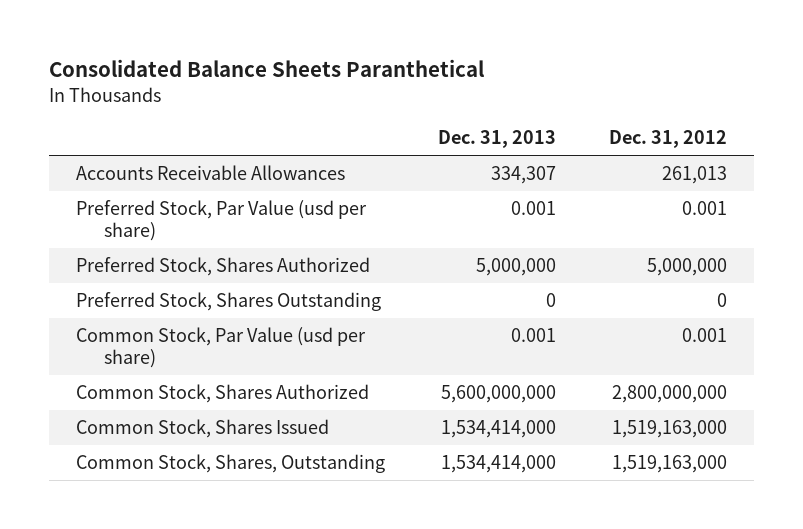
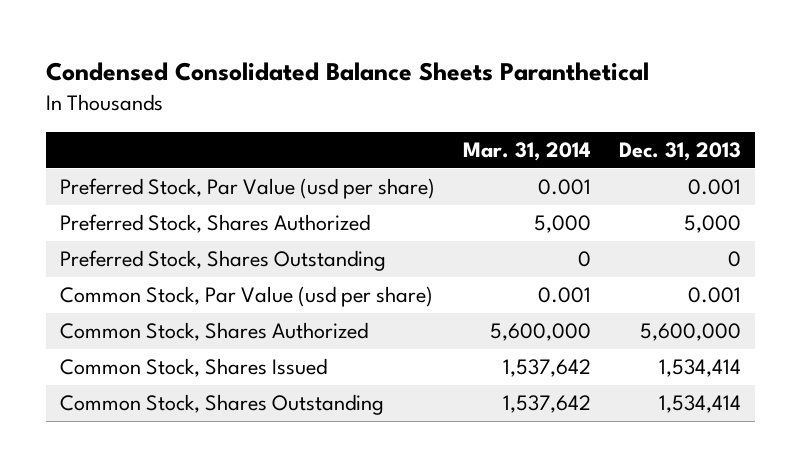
[49,59,485,78] Consolidated Balance Sheets Paranthetical -> [45,61,649,81] Condensed Consolidated Balance Sheets Paranthetical
[609,129,728,148] Dec. 31, 2012 -> none
none -> [462,141,591,161] Mar. 31, 2014
[75,165,345,181] Accounts Receivable Allowances -> none
[476,258,557,277] 5,000,000 -> [683,215,741,234] 5,000
[441,385,557,404] 5,600,000,000 -> [639,323,741,342] 5,600,000
[441,420,557,439] 1,534,414,000 -> [658,359,741,378] 1,534,414
[75,454,385,474] Common Stock, Shares, Outstanding -> [59,394,384,416] Common Stock, Shares Outstanding
[441,455,557,474] 1,534,414,000 -> [658,395,741,414] 1,534,414

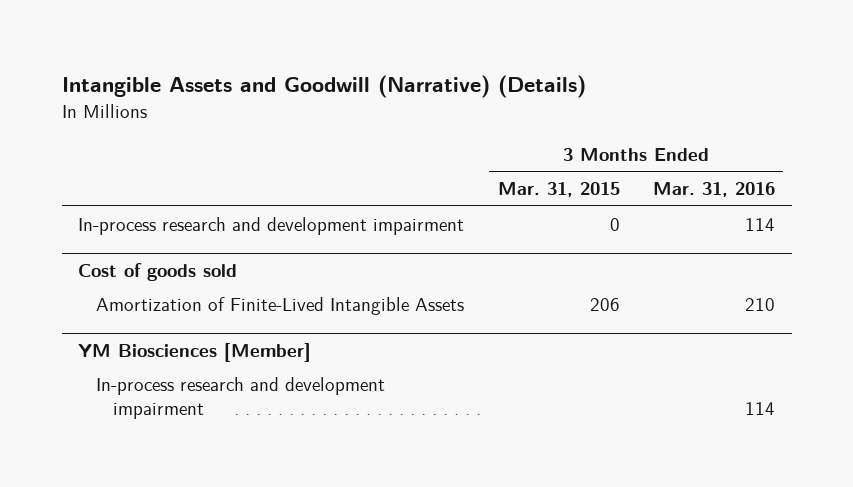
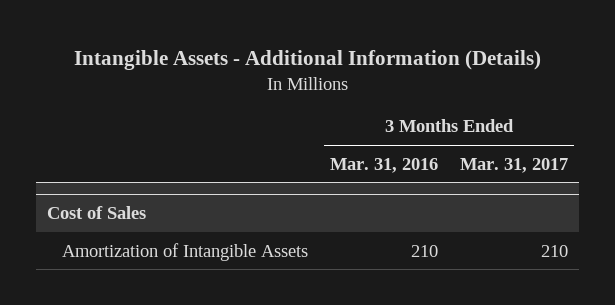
[61,74,586,98] Intangible Assets and Goodwill (Narrative) (Details) -> [73,49,541,70] Intangible Assets - Additional Information (Details)
[497,182,620,198] Mar. 31, 2015 -> none
none -> [460,157,569,173] Mar. 31, 2017
[78,216,465,235] In-process research and development impairment -> none
[78,342,312,362] YM Biosciences [Member] -> none
[95,376,385,419] In-process research and development impairment -> none
[78,262,238,281] Cost of goods sold -> [47,206,147,220] Cost of Sales
[95,296,464,315] Amortization of Finite-Lived Intangible Assets -> [61,242,308,261] Amortization of Intangible Assets

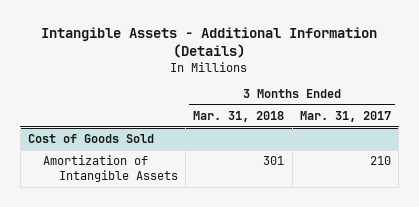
[330,157,439,173] Mar. 31, 2016 -> none
none -> [193,111,285,123] Mar. 31, 2018
[47,206,147,220] Cost of Sales -> [28,134,155,144] Cost of Goods Sold

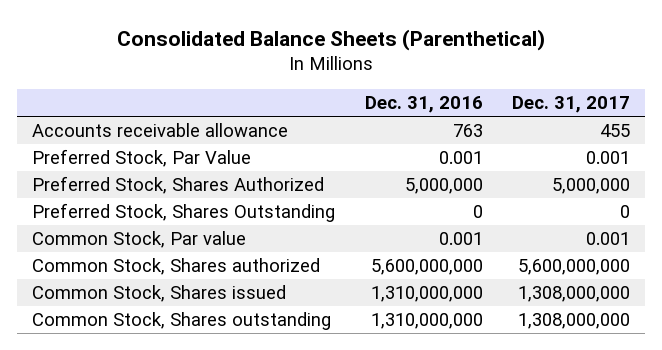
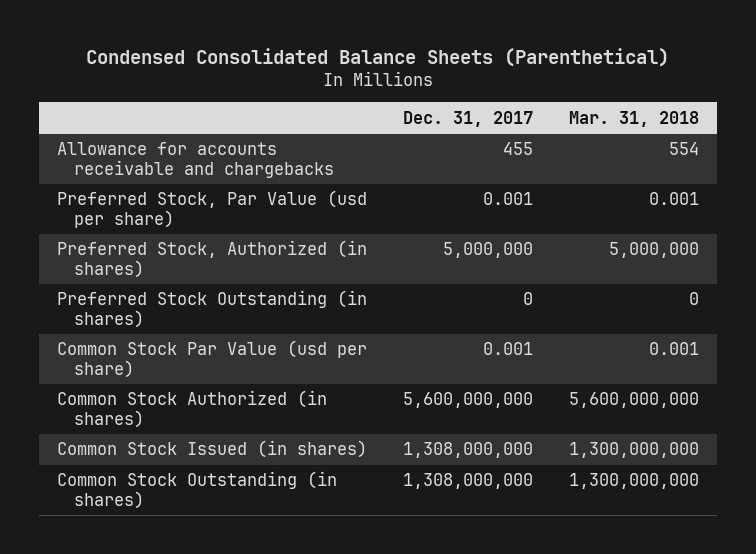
[117,28,546,51] Consolidated Balance Sheets (Parenthetical) -> [85,48,669,68] Condensed Consolidated Balance Sheets (Parenthetical)
[364,96,483,114] Dec. 31, 2016 -> none
none -> [569,110,700,127] Mar. 31, 2018
[31,123,288,138] Accounts receivable allowance -> [56,142,334,178] Allowance for accounts receivable and chargebacks
[31,149,251,168] Preferred Stock, Par Value -> [56,190,367,228] Preferred Stock, Par Value (usd per share)
[31,176,324,195] Preferred Stock, Shares Authorized -> [56,240,367,278] Preferred Stock, Authorized (in shares)
[31,203,335,223] Preferred Stock, Shares Outstanding -> [56,290,367,328] Preferred Stock Outstanding (in shares)
[31,231,246,249] Common Stock, Par value -> [56,340,367,378] Common Stock Par Value (usd per share)
[31,258,320,276] Common Stock, Shares authorized -> [56,390,327,428] Common Stock Authorized (in shares)
[31,285,286,303] Common Stock, Shares issued -> [56,440,367,459] Common Stock Issued (in shares)
[31,312,331,331] Common Stock, Shares outstanding -> [56,471,337,509] Common Stock Outstanding (in shares)

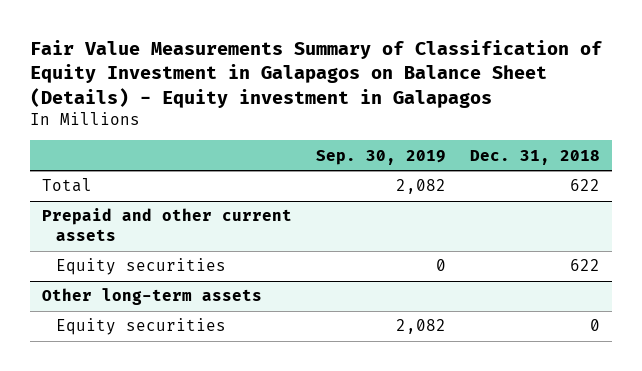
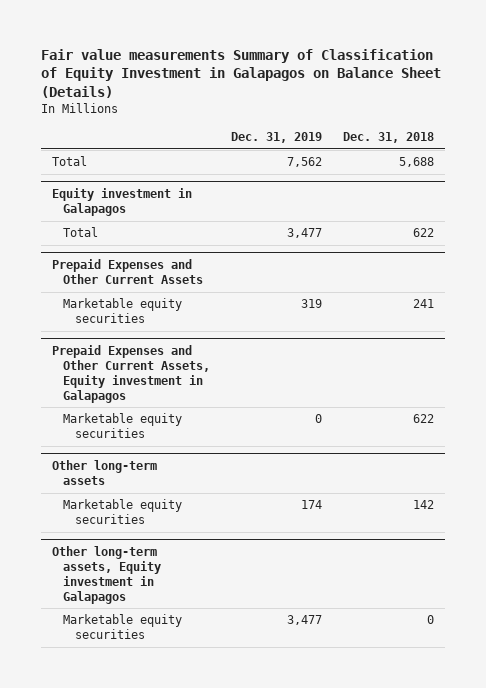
[30,39,603,108] Fair Value Measurements Summary of Classification of Equity Investment in Galapagos on Balance Sheet (Details) - Equity investment in Galapagos -> [41,48,442,98] Fair value measurements Summary of Classification of Equity Investment in Galapagos on Balance Sheet (Details)
[315,149,446,165] Sep. 30, 2019 -> none
none -> [231,131,323,143] Dec. 31, 2019
none -> [51,156,87,167] Total
none -> [51,187,192,216] Equity investment in Galapagos
[42,208,293,242] Prepaid and other current assets -> [51,258,204,284] Prepaid Expenses and Other Current Assets
[55,258,226,276] Equity securities -> [63,298,183,324] Marketable equity securities
[569,259,600,272] 622 -> [413,299,435,309] 241
none -> [51,344,211,403] Prepaid Expenses and Other Current Assets, Equity investment in Galapagos
none -> [63,413,183,439] Marketable equity securities
[55,318,226,336] Equity securities -> [63,499,183,525] Marketable equity securities
[589,319,600,332] 0 -> [413,500,435,510] 142
none -> [51,545,162,604] Other long-term assets, Equity investment in Galapagos
none -> [63,614,183,640] Marketable equity securities

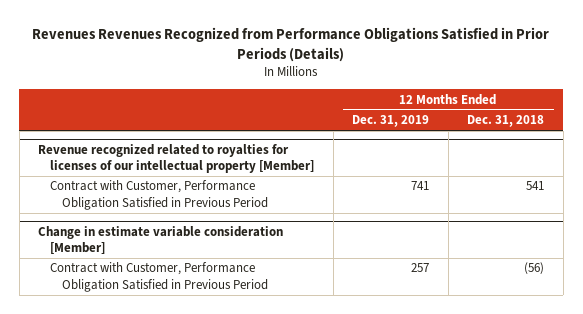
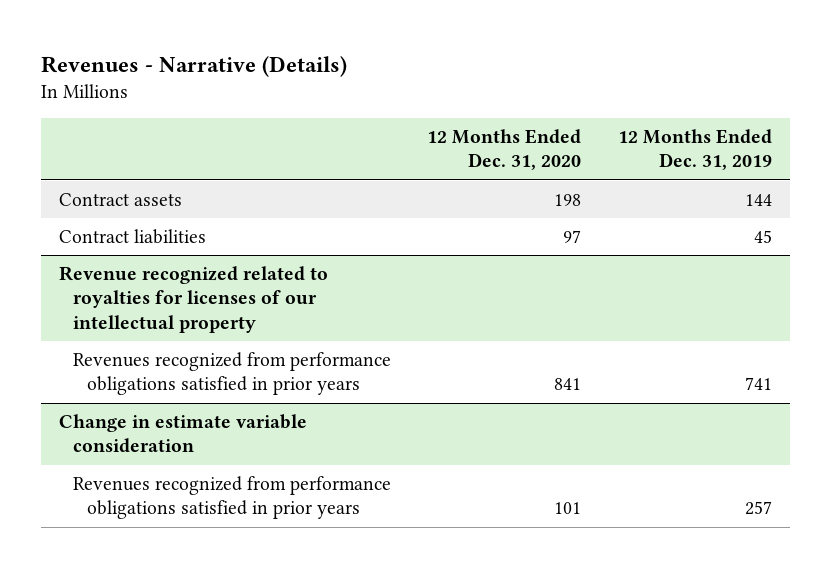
[32,27,550,63] Revenues Revenues Recognized from Performance Obligations Satisfied in Prior Periods (Details) -> [41,55,348,77] Revenues - Narrative (Details)
[467,115,545,128] Dec. 31, 2018 -> none
none -> [427,129,582,171] 12 Months Ended Dec. 31, 2020
none -> [59,193,183,207] Contract assets
none -> [59,229,207,245] Contract liabilities
[38,143,315,174] Revenue recognized related to royalties for licenses of our intellectual property [Member] -> [59,266,329,333] Revenue recognized related to royalties for licenses of our intellectual property
[50,180,269,211] Contract with Customer, Performance Obligation Satisfied in Previous Period -> [73,352,392,396] Revenues recognized from performance obligations satisfied in prior years
[38,225,284,255] Change in estimate variable consideration [Member] -> [59,414,308,454] Change in estimate variable consideration
[50,262,269,293] Contract with Customer, Performance Obligation Satisfied in Previous Period -> [73,476,392,520] Revenues recognized from performance obligations satisfied in prior years

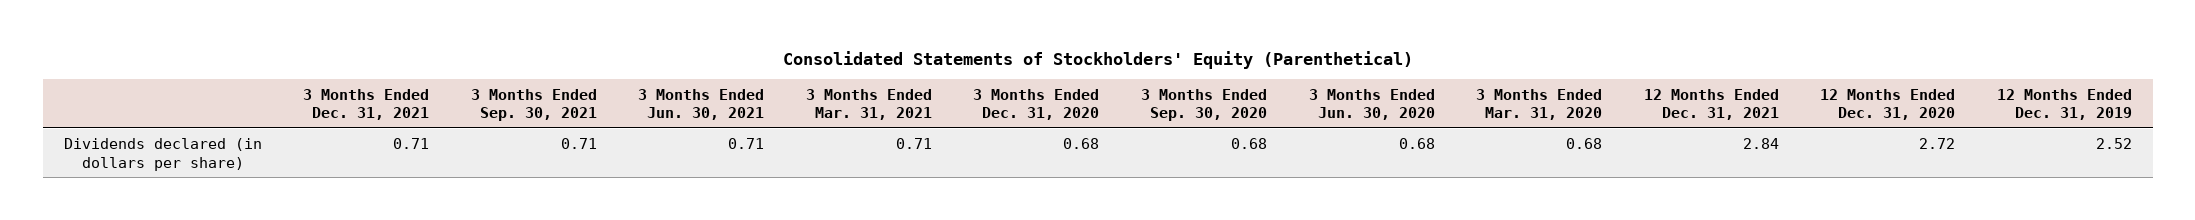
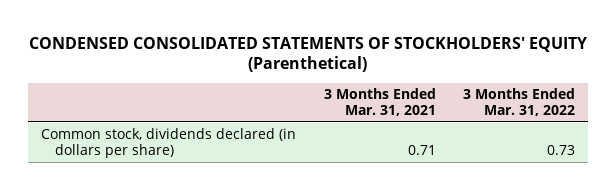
[782,51,1413,70] Consolidated Statements of Stockholders' Equity (Parenthetical) -> [29,36,588,73] CONDENSED CONSOLIDATED STATEMENTS OF STOCKHOLDERS' EQUITY (Parenthetical)
[303,88,430,121] 3 Months Ended Dec. 31, 2021 -> none
[470,88,597,122] 3 Months Ended Sep. 30, 2021 -> none
[638,88,765,121] 3 Months Ended Jun. 30, 2021 -> none
[973,88,1100,121] 3 Months Ended Dec. 31, 2020 -> none
[1141,88,1268,122] 3 Months Ended Sep. 30, 2020 -> none
[1308,88,1435,121] 3 Months Ended Jun. 30, 2020 -> none
[1476,88,1603,121] 3 Months Ended Mar. 31, 2020 -> none
[1643,88,1779,121] 12 Months Ended Dec. 31, 2021 -> none
[1820,88,1956,121] 12 Months Ended Dec. 31, 2020 -> none
[1996,88,2132,121] 12 Months Ended Dec. 31, 2019 -> none
none -> [462,87,575,117] 3 Months Ended Mar. 31, 2022
[63,138,262,171] Dividends declared (in dollars per share) -> [41,128,297,159] Common stock, dividends declared (in dollars per share)

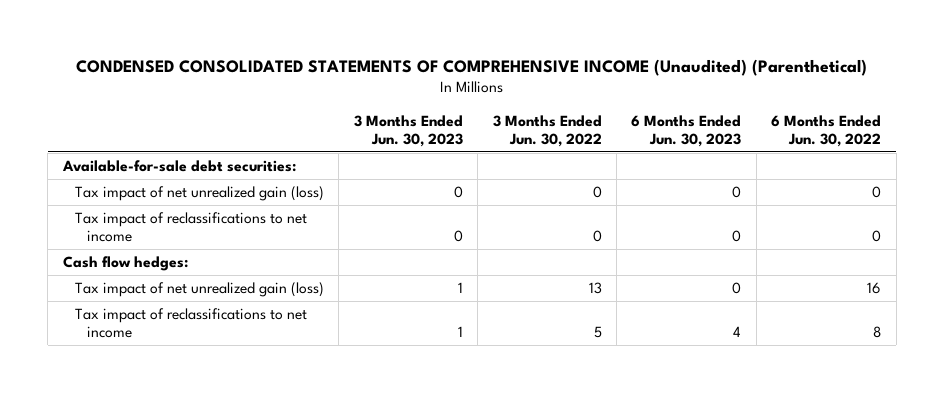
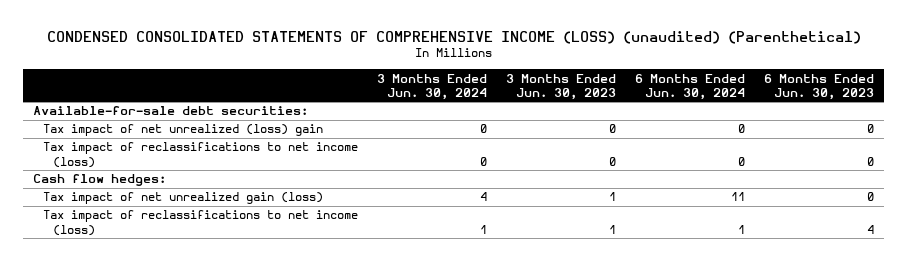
[76,58,868,76] CONDENSED CONSOLIDATED STATEMENTS OF COMPREHENSIVE INCOME (Unaudited) (Parenthetical) -> [46,30,861,44] CONDENSED CONSOLIDATED STATEMENTS OF COMPREHENSIVE INCOME (LOSS) (unaudited) (Parenthetical)
[492,114,602,148] 3 Months Ended Jun. 30, 2022 -> none
[771,114,882,148] 6 Months Ended Jun. 30, 2022 -> none
none -> [377,73,488,100] 3 Months Ended Jun. 30, 2024
none -> [635,73,746,100] 6 Months Ended Jun. 30, 2024
[74,185,324,201] Tax impact of net unrealized gain (loss) -> [42,124,323,137] Tax impact of net unrealized (loss) gain
[74,211,307,243] Tax impact of reclassifications to net income -> [42,142,358,168] Tax impact of reclassifications to net income (loss)
[74,307,307,339] Tax impact of reclassifications to net income -> [42,210,358,236] Tax impact of reclassifications to net income (loss)

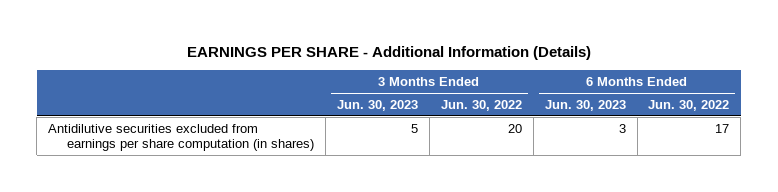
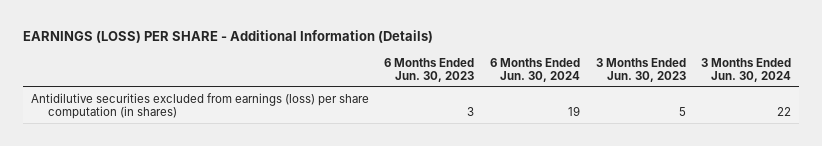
[186,46,591,61] EARNINGS PER SHARE - Additional Information (Details) -> [22,29,433,43] EARNINGS (LOSS) PER SHARE - Additional Information (Details)
[440,100,522,112] Jun. 30, 2022 -> none
[648,100,730,112] Jun. 30, 2022 -> none
none -> [489,57,580,83] 6 Months Ended Jun. 30, 2024
none -> [701,57,792,83] 3 Months Ended Jun. 30, 2024
[48,123,315,152] Antidilutive securities excluded from earnings per share computation (in shares) -> [30,92,369,120] Antidilutive securities excluded from earnings (loss) per share computation (in shares)

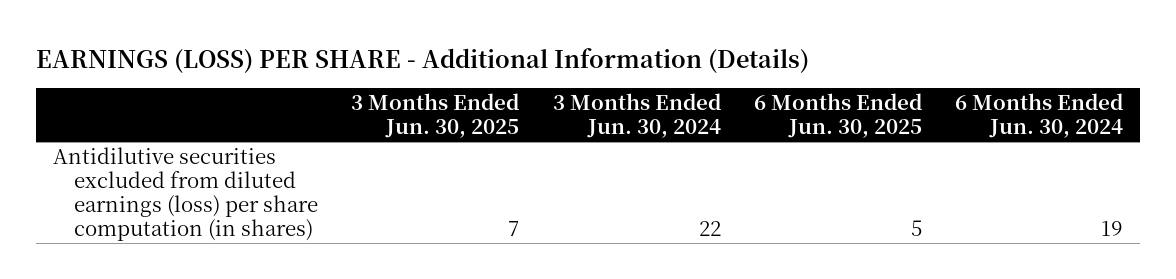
[384,57,475,83] 6 Months Ended Jun. 30, 2023 -> none
[595,57,686,83] 3 Months Ended Jun. 30, 2023 -> none
none -> [351,92,520,139] 3 Months Ended Jun. 30, 2025
none -> [753,92,922,139] 6 Months Ended Jun. 30, 2025
[30,92,369,120] Antidilutive securities excluded from earnings (loss) per share computation (in shares) -> [52,146,319,242] Antidilutive securities excluded from diluted earnings (loss) per share computation (in shares)

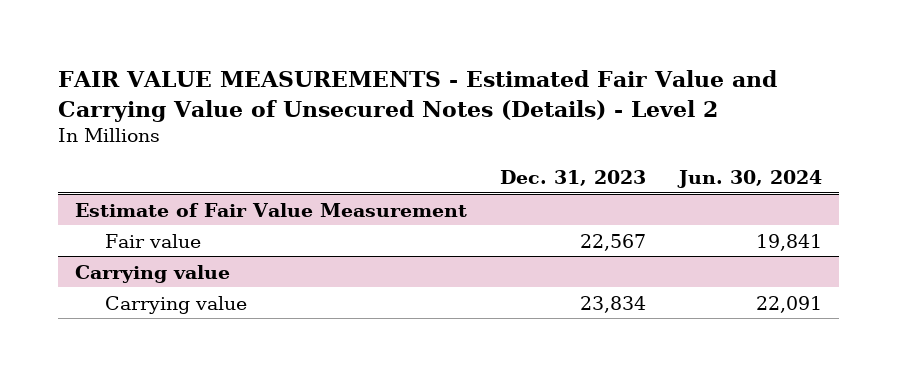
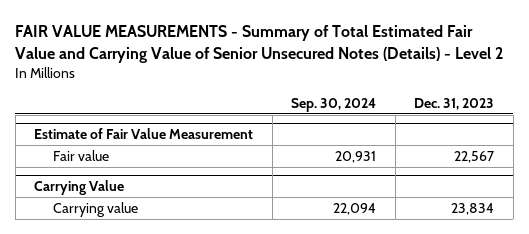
[58,70,778,122] FAIR VALUE MEASUREMENTS - Estimated Fair Value and Carrying Value of Unsecured Notes (Details) - Level 2 -> [15,25,504,63] FAIR VALUE MEASUREMENTS - Summary of Total Estimated Fair Value and Carrying Value of Senior Unsecured Notes (Details) - Level 2
[677,169,823,188] Jun. 30, 2024 -> none
none -> [291,97,377,112] Sep. 30, 2024
[74,264,230,283] Carrying value -> [34,180,125,196] Carrying Value

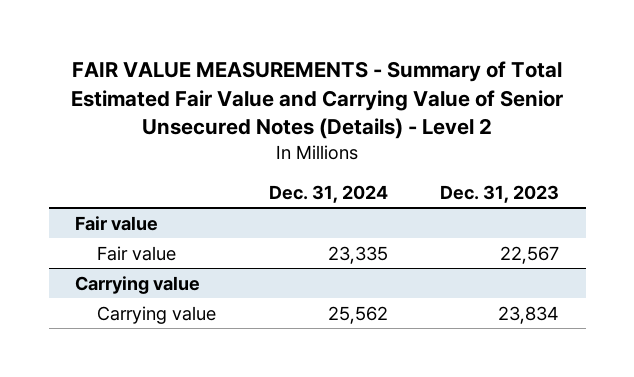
[291,97,377,112] Sep. 30, 2024 -> none
none -> [268,184,388,203] Dec. 31, 2024
[34,128,254,140] Estimate of Fair Value Measurement -> [75,215,159,231] Fair value
[34,180,125,196] Carrying Value -> [75,275,201,294] Carrying value

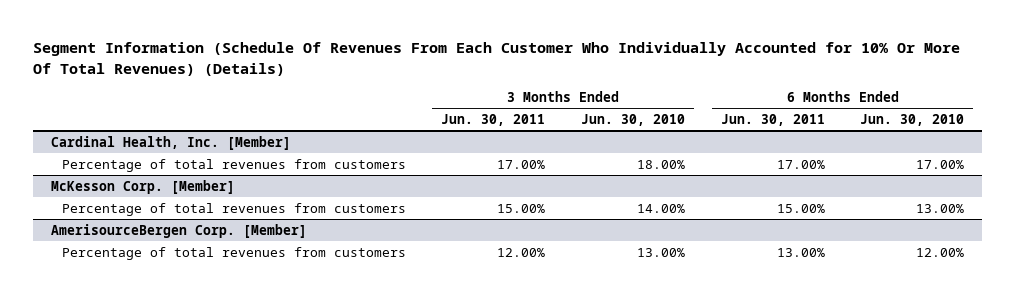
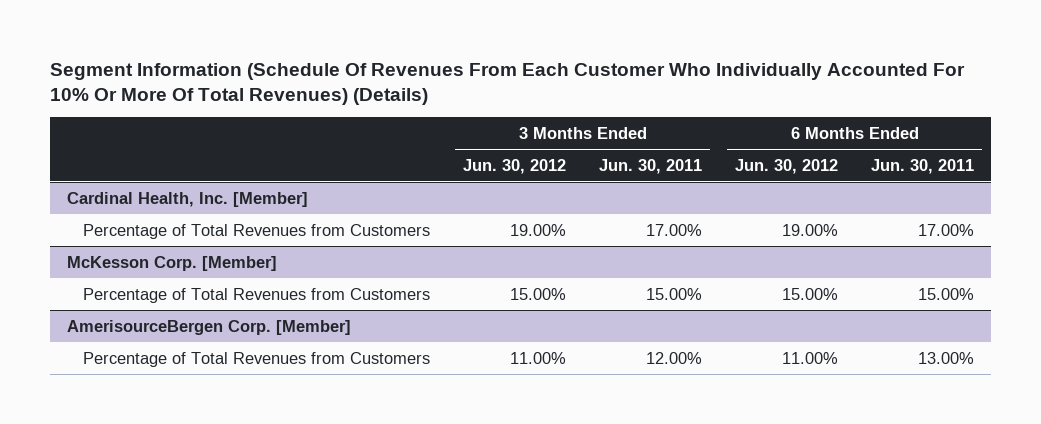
[32,42,960,76] Segment Information (Schedule Of Revenues From Each Customer Who Individually Accounted for 10% Or More Of Total Revenues) (Details) -> [50,62,966,105] Segment Information (Schedule Of Revenues From Each Customer Who Individually Accounted For 10% Or More Of Total Revenues) (Details)
[581,114,686,127] Jun. 30, 2010 -> none
[860,114,965,127] Jun. 30, 2010 -> none
none -> [463,158,567,174] Jun. 30, 2012
none -> [735,158,839,174] Jun. 30, 2012
[61,158,406,172] Percentage of total revenues from customers -> [83,223,431,239] Percentage of Total Revenues from Customers
[61,202,406,216] Percentage of total revenues from customers -> [83,287,431,303] Percentage of Total Revenues from Customers
[61,246,406,260] Percentage of total revenues from customers -> [83,351,431,367] Percentage of Total Revenues from Customers

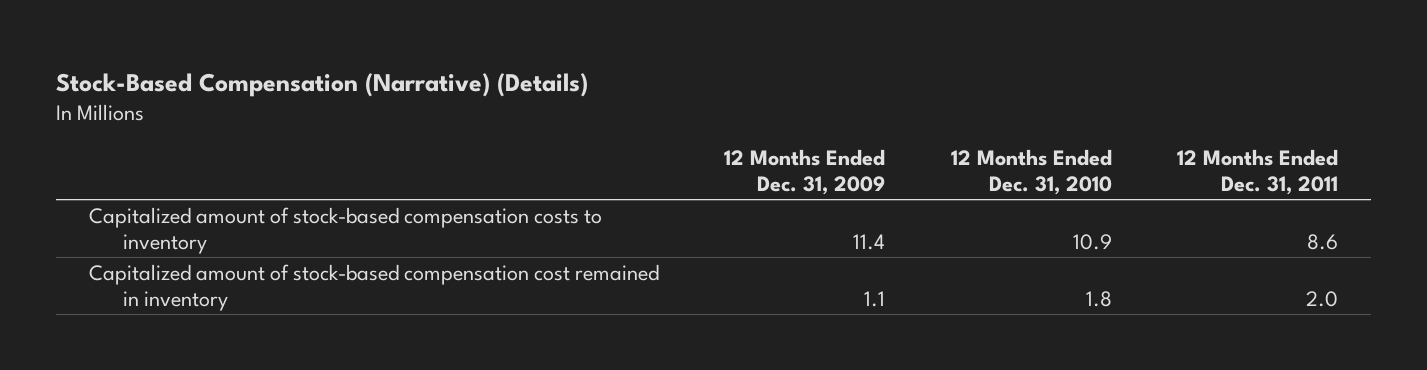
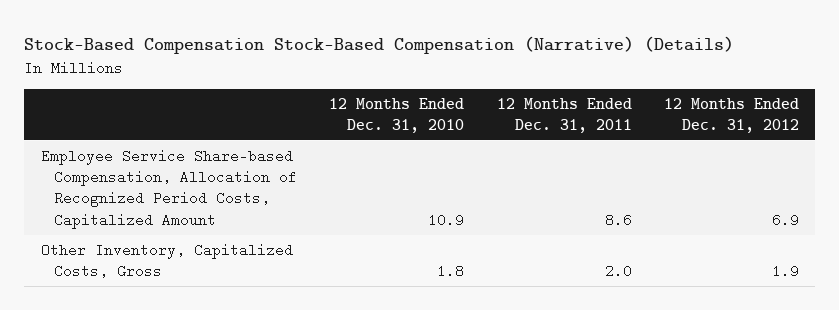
[56,72,589,97] Stock-Based Compensation (Narrative) (Details) -> [24,36,735,55] Stock-Based Compensation Stock-Based Compensation (Narrative) (Details)
[724,149,886,195] 12 Months Ended Dec. 31, 2009 -> none
none -> [663,97,799,134] 12 Months Ended Dec. 31, 2012
[89,206,603,254] Capitalized amount of stock-based compensation costs to inventory -> [40,148,298,229] Employee Service Share-based Compensation, Allocation of Recognized Period Costs, Capitalized Amount
[89,263,660,311] Capitalized amount of stock-based compensation cost remained in inventory -> [40,242,293,279] Other Inventory, Capitalized Costs, Gross

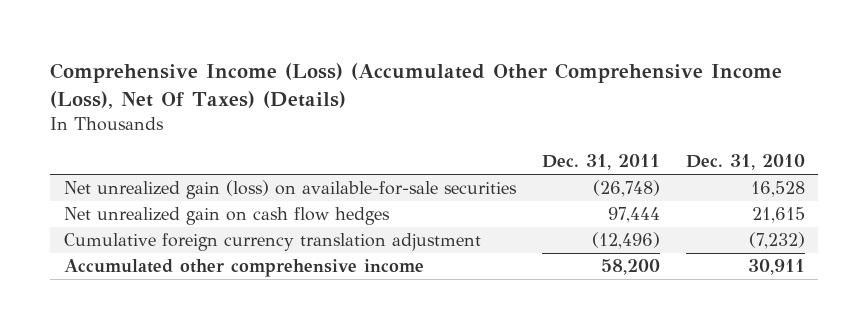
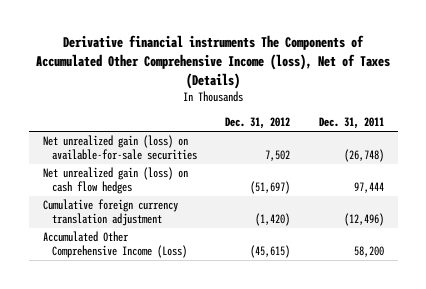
[50,63,783,109] Comprehensive Income (Loss) (Accumulated Other Comprehensive Income (Loss), Net Of Taxes) (Details) -> [36,35,391,89] Derivative financial instruments The Components of Accumulated Other Comprehensive Income (loss), Net of Taxes (Details)
[685,154,805,171] Dec. 31, 2010 -> none
none -> [225,117,291,130] Dec. 31, 2012
[63,207,390,226] Net unrealized gain on cash flow hedges -> [42,167,188,195] Net unrealized gain (loss) on cash flow hedges
[63,259,424,278] Accumulated other comprehensive income -> [42,231,188,259] Accumulated Other Comprehensive Income (Loss)

